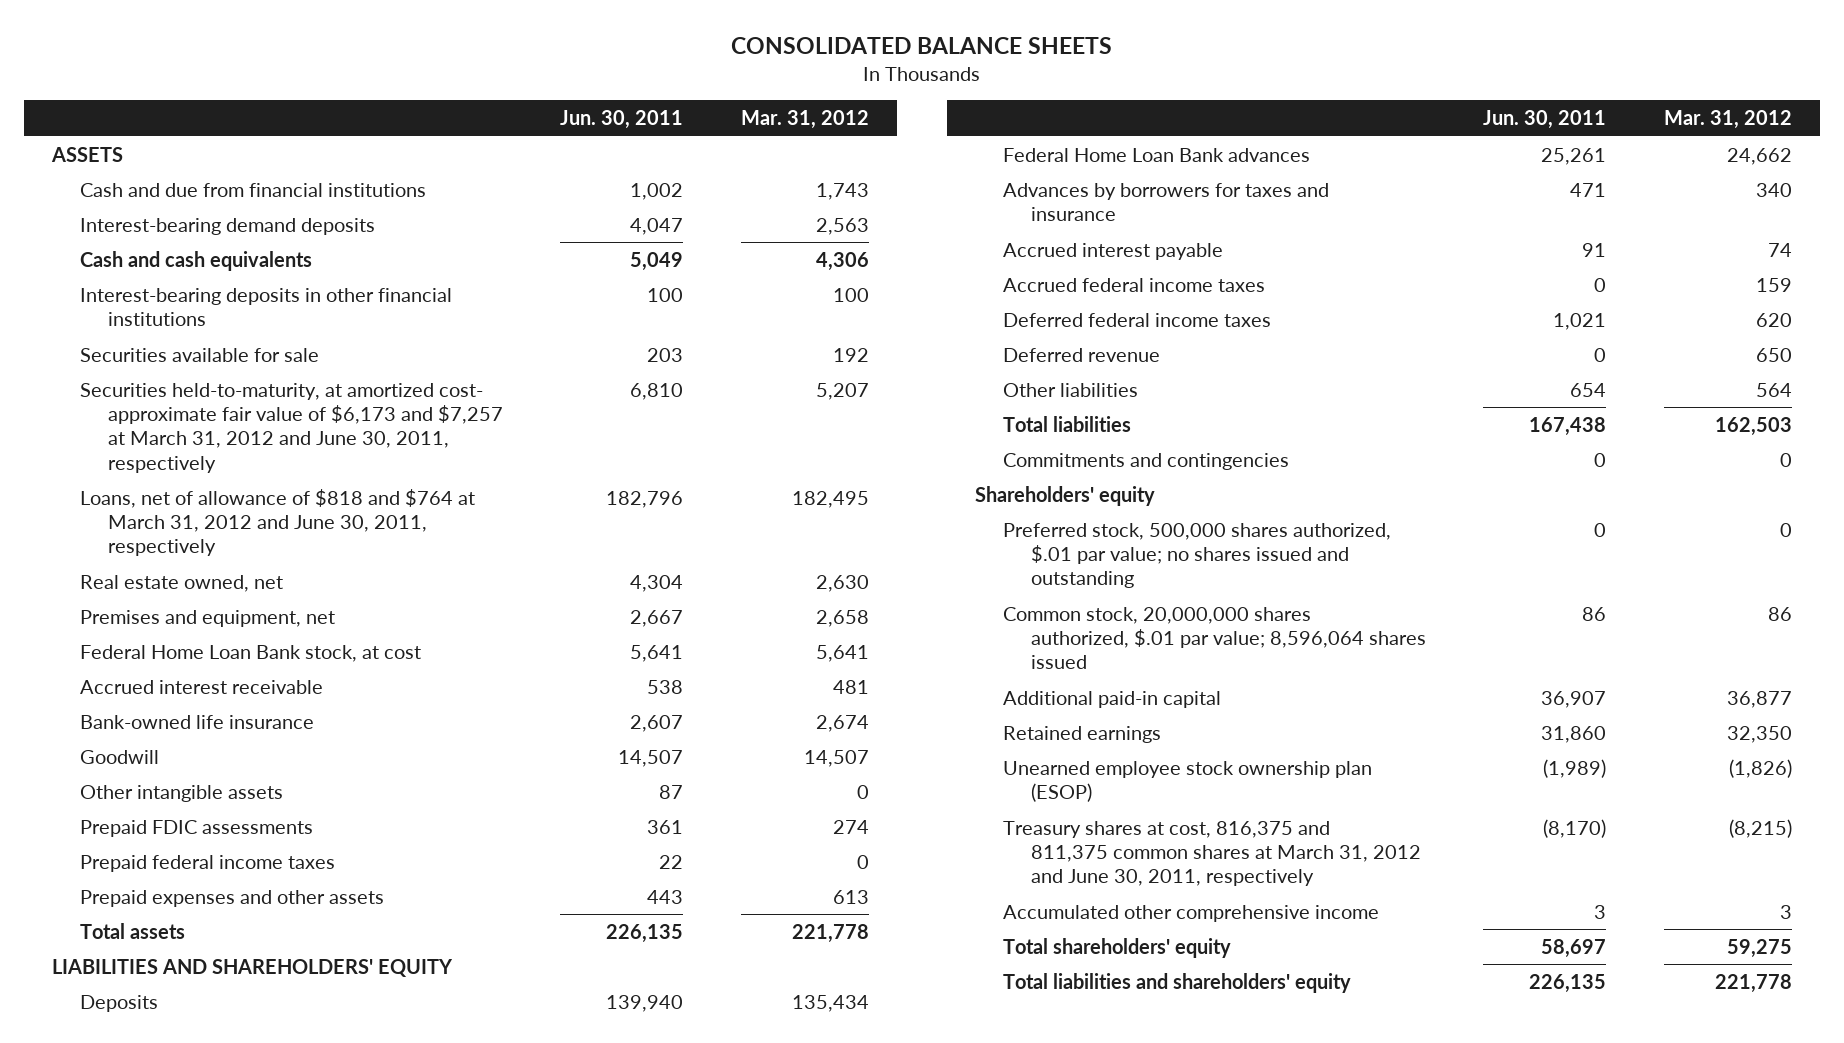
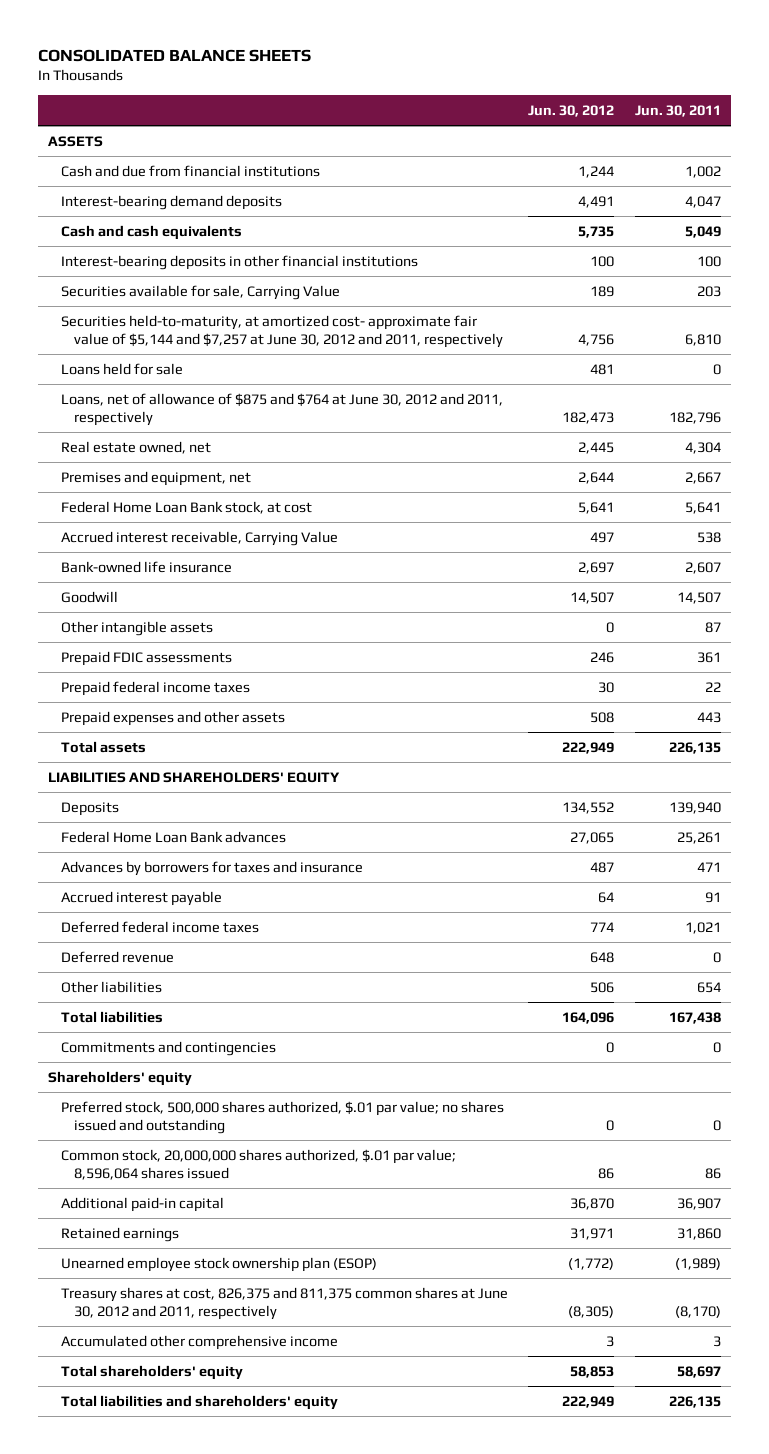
[740,110,869,130] Mar. 31, 2012 -> none
none -> [528,104,615,117] Jun. 30, 2012
[80,347,320,362] Securities available for sale -> [61,284,341,300] Securities available for sale, Carrying Value
[80,382,504,473] Securities held-to-maturity, at amortized cost- approximate fair value of $6,173 and $7,257 at March 31, 2012 and June 30, 2011, respectively -> [61,314,504,348] Securities held-to-maturity, at amortized cost- approximate fair value of $5,144 and $7,257 at June 30, 2012 and 2011, respectively
none -> [61,362,184,375] Loans held for sale
[80,488,476,557] Loans, net of allowance of $818 and $764 at March 31, 2012 and June 30, 2011, respectively -> [61,392,504,426] Loans, net of allowance of $875 and $764 at June 30, 2012 and 2011, respectively
[80,679,324,694] Accrued interest receivable -> [61,530,339,546] Accrued interest receivable, Carrying Value
[1003,277,1266,292] Accrued federal income taxes -> none
[1003,820,1421,887] Treasury shares at cost, 816,375 and 811,375 common shares at March 31, 2012 and June 30, 2011, respectively -> [61,1286,509,1320] Treasury shares at cost, 826,375 and 811,375 common shares at June 30, 2012 and 2011, respectively

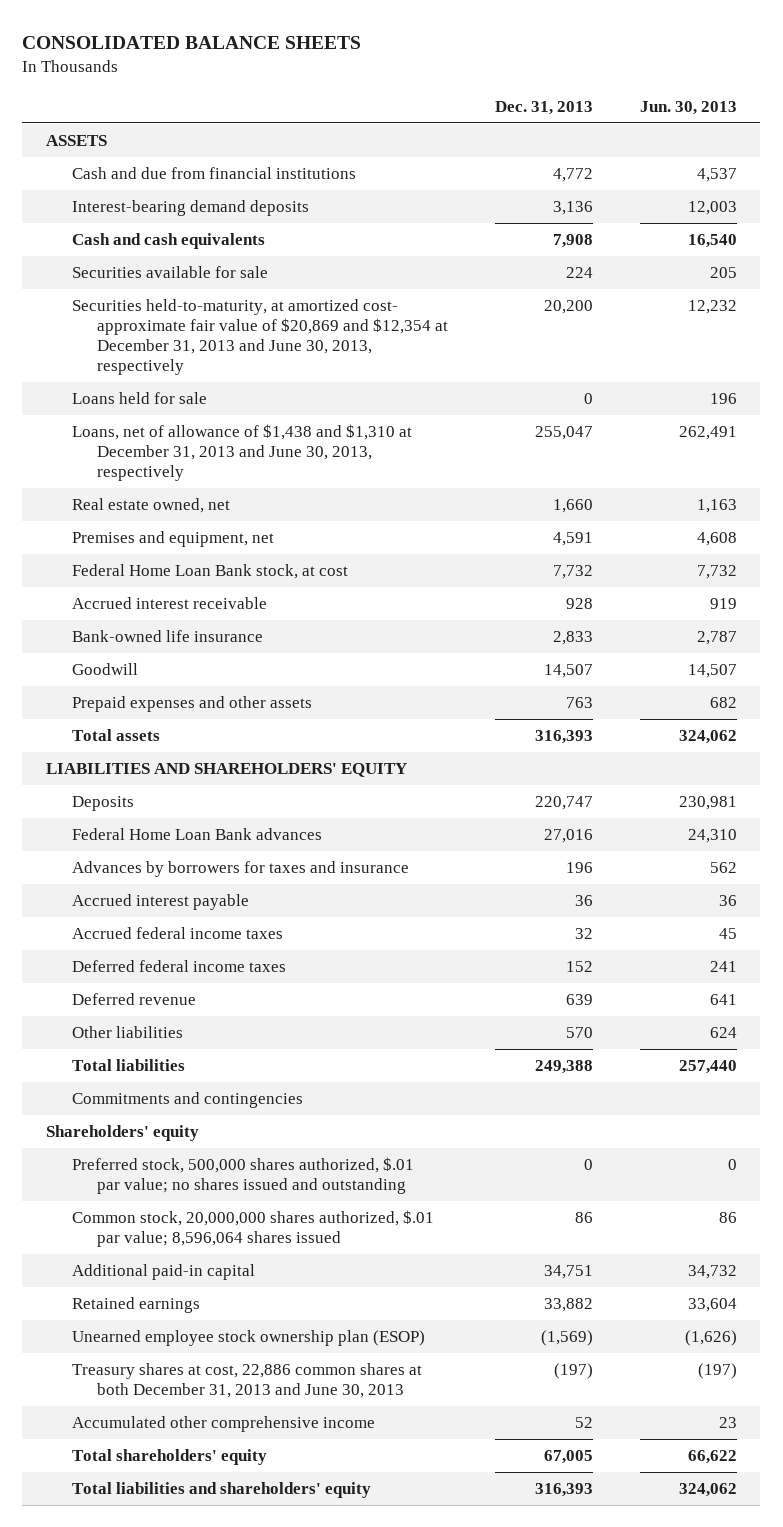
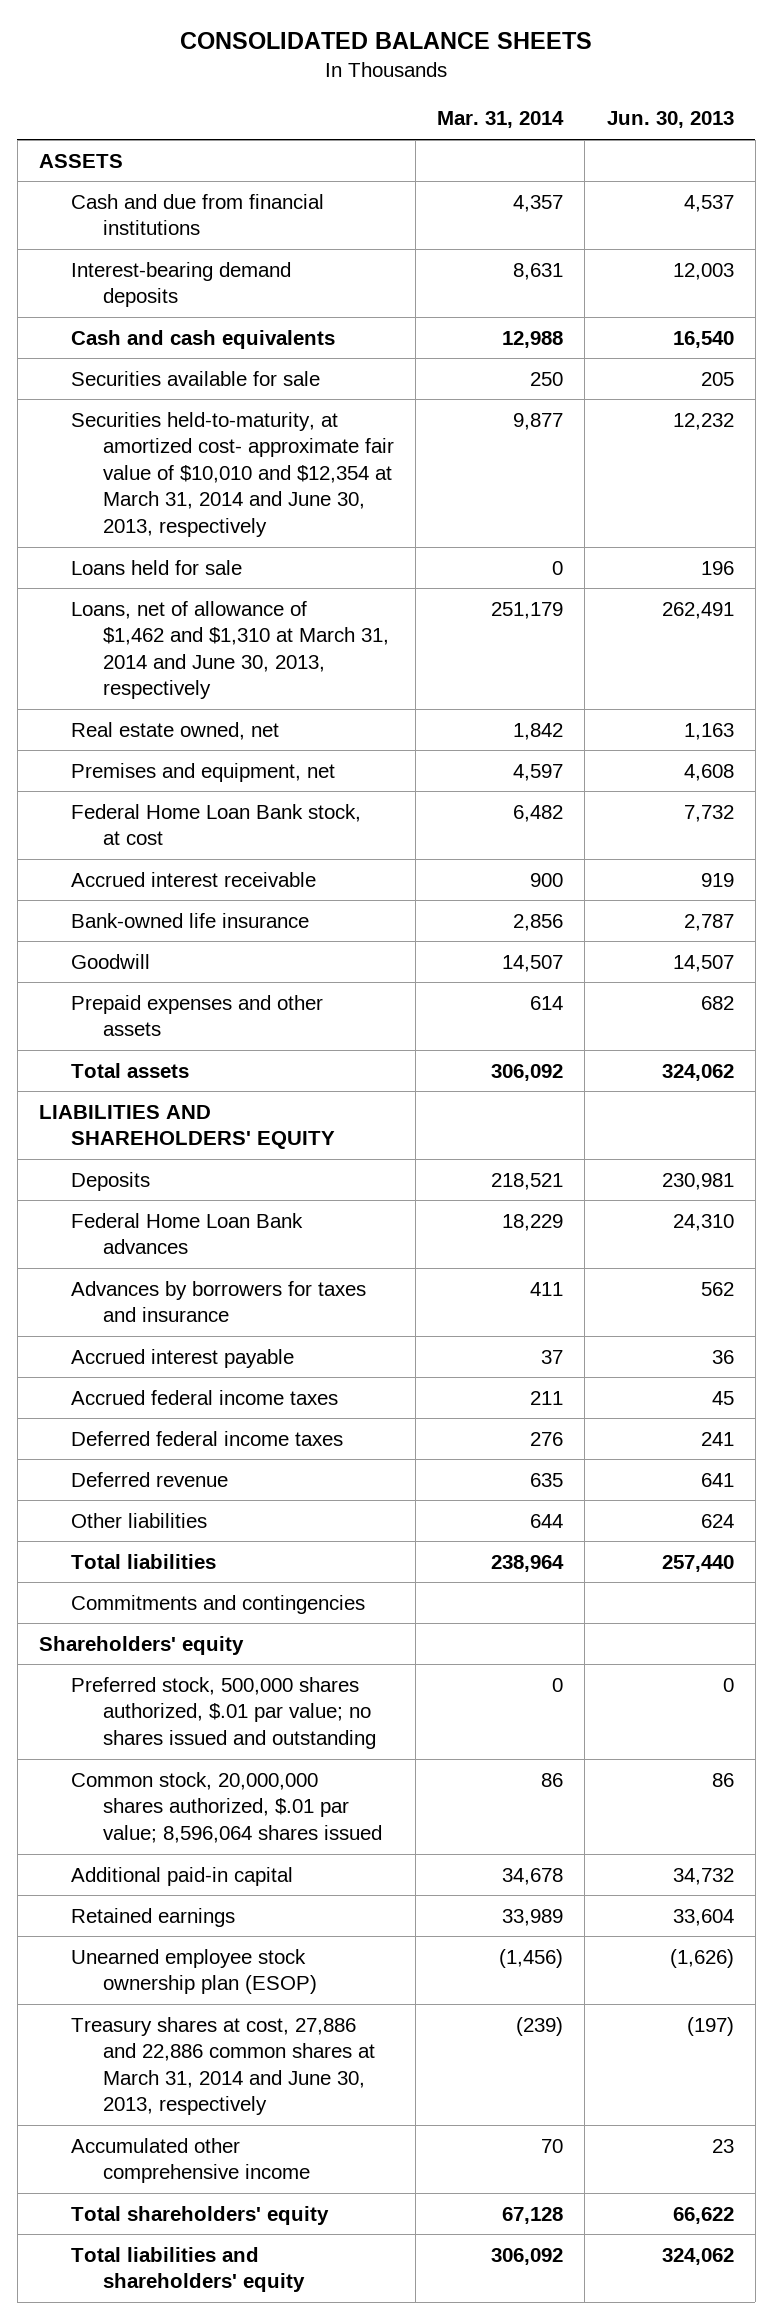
[495,100,594,115] Dec. 31, 2013 -> none
none -> [437,111,565,129] Mar. 31, 2014
[71,299,449,375] Securities held-to-maturity, at amortized cost- approximate fair value of $20,869 and $12,354 at December 31, 2013 and June 30, 2013, respectively -> [70,411,394,537] Securities held-to-maturity, at amortized cost- approximate fair value of $10,010 and $12,354 at March 31, 2014 and June 30, 2013, respectively
[71,424,412,482] Loans, net of allowance of $1,438 and $1,310 at December 31, 2013 and June 30, 2013, respectively -> [70,600,389,700] Loans, net of allowance of $1,462 and $1,310 at March 31, 2014 and June 30, 2013, respectively
[71,1363,422,1399] Treasury shares at cost, 22,886 common shares at both December 31, 2013 and June 30, 2013 -> [70,2016,375,2116] Treasury shares at cost, 27,886 and 22,886 common shares at March 31, 2014 and June 30, 2013, respectively

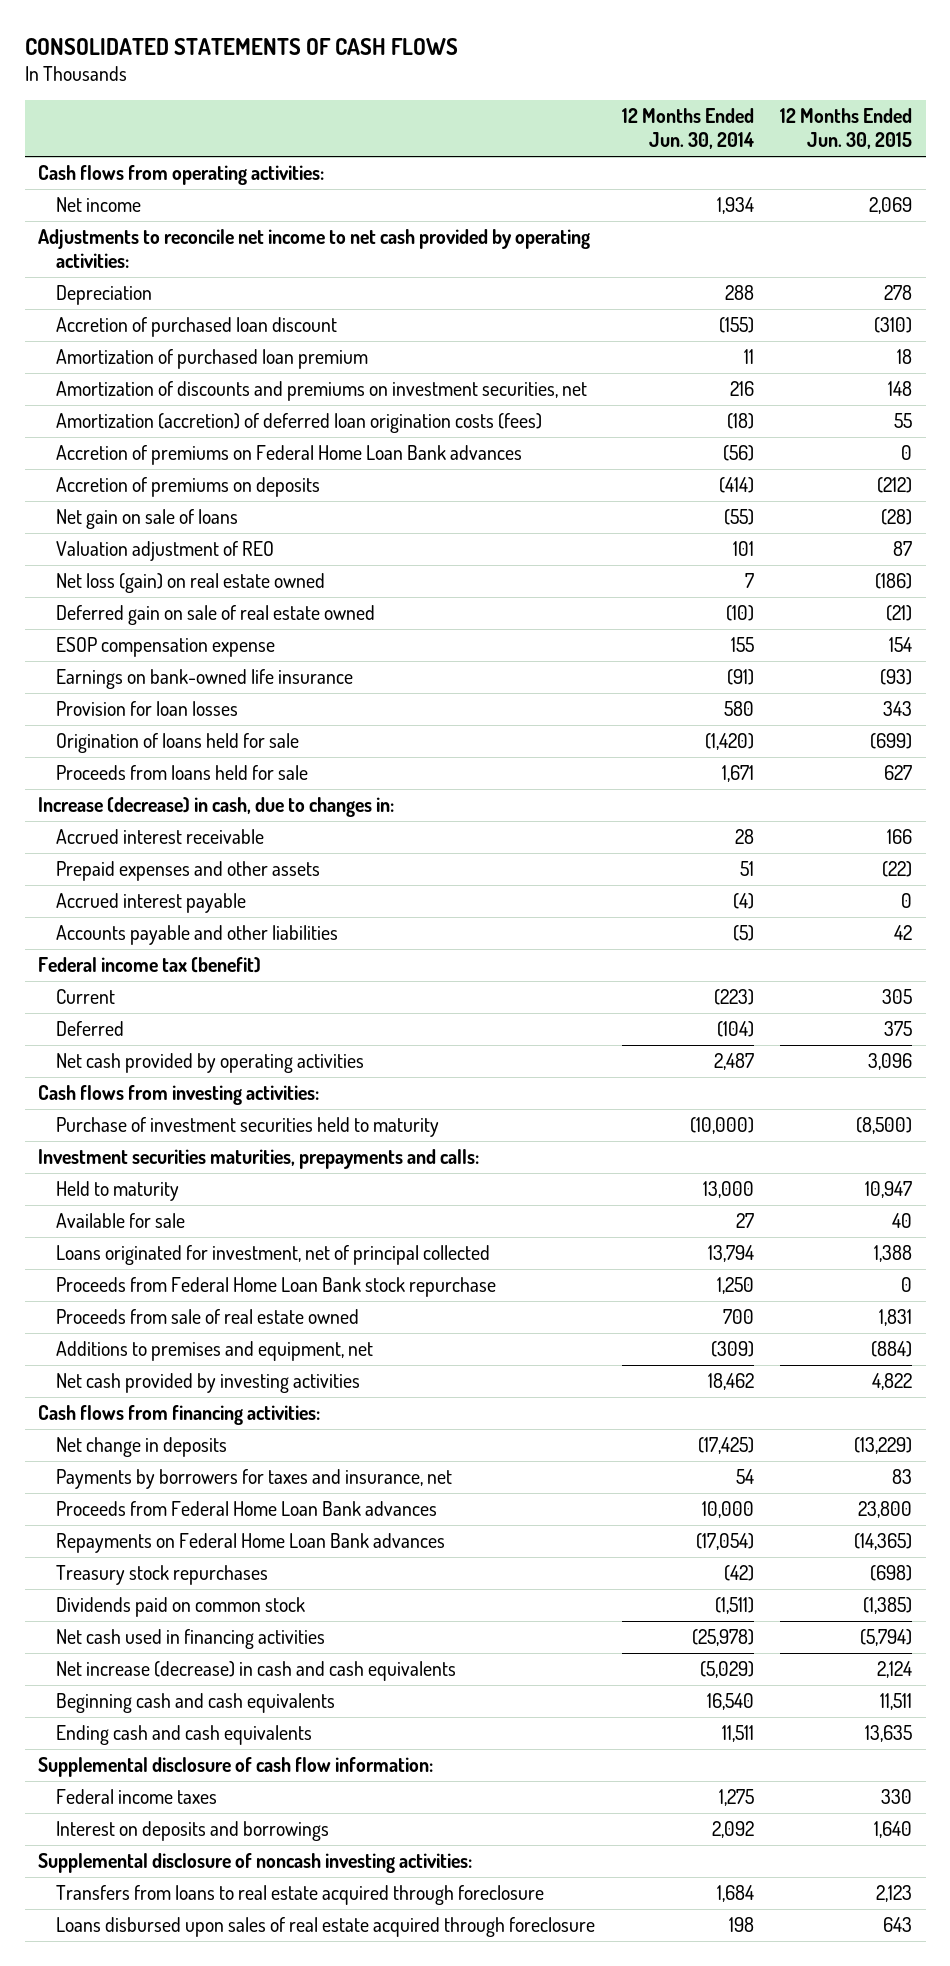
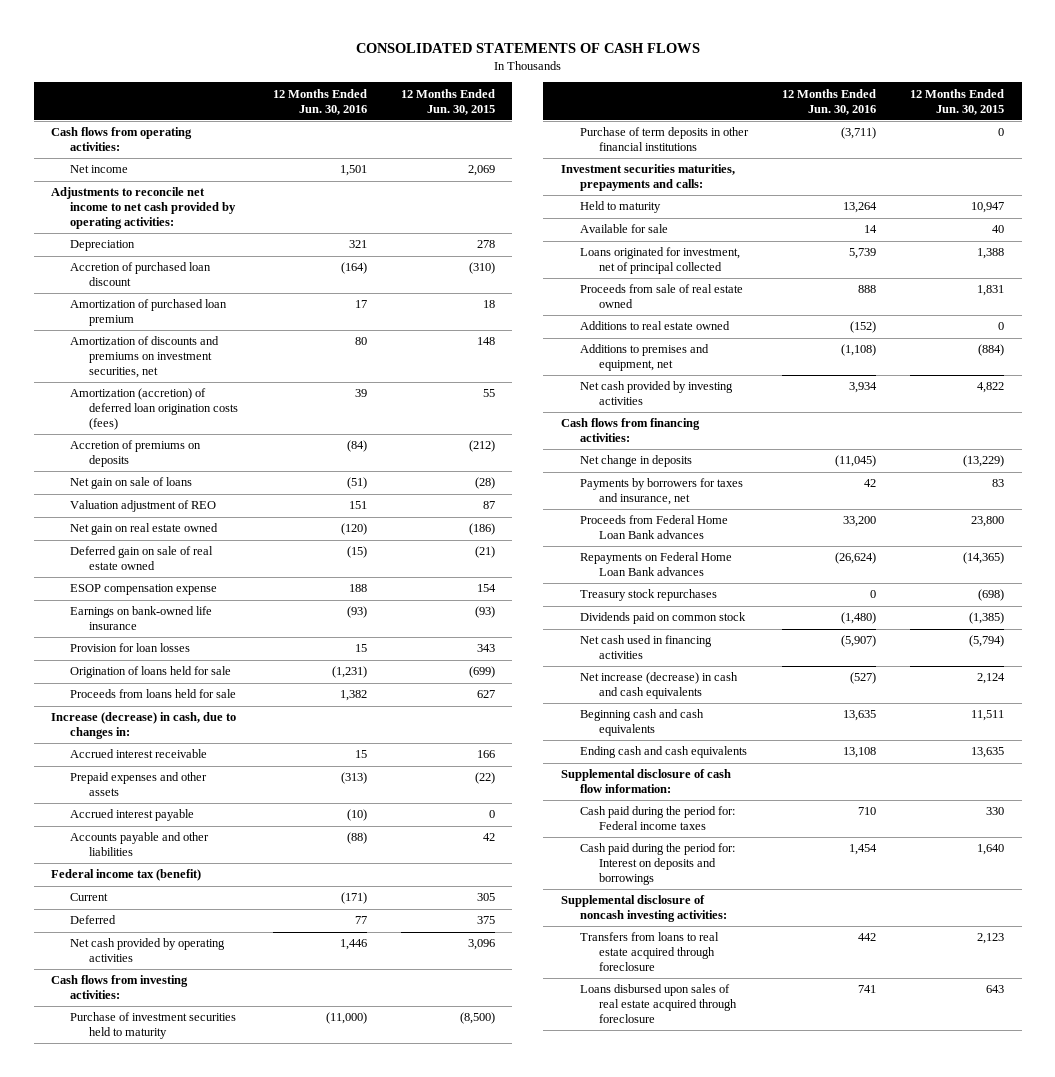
[621,108,754,150] 12 Months Ended Jun. 30, 2014 -> none
none -> [272,88,367,115] 12 Months Ended Jun. 30, 2016
[55,444,522,465] Accretion of premiums on Federal Home Loan Bank advances -> none
[55,572,325,593] Net loss (gain) on real estate owned -> [70,523,219,536] Net gain on real estate owned
none -> [579,127,749,152] Purchase of term deposits in other financial institutions
[55,1276,496,1297] Proceeds from Federal Home Loan Bank stock repurchase -> none
none -> [579,321,730,331] Additions to real estate owned
[55,1788,217,1804] Federal income taxes -> [579,806,735,831] Cash paid during the period for: Federal income taxes
[55,1820,329,1841] Interest on deposits and borrowings -> [579,843,735,885] Cash paid during the period for: Interest on deposits and borrowings

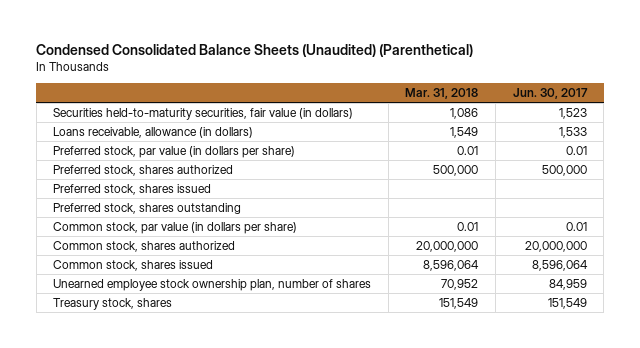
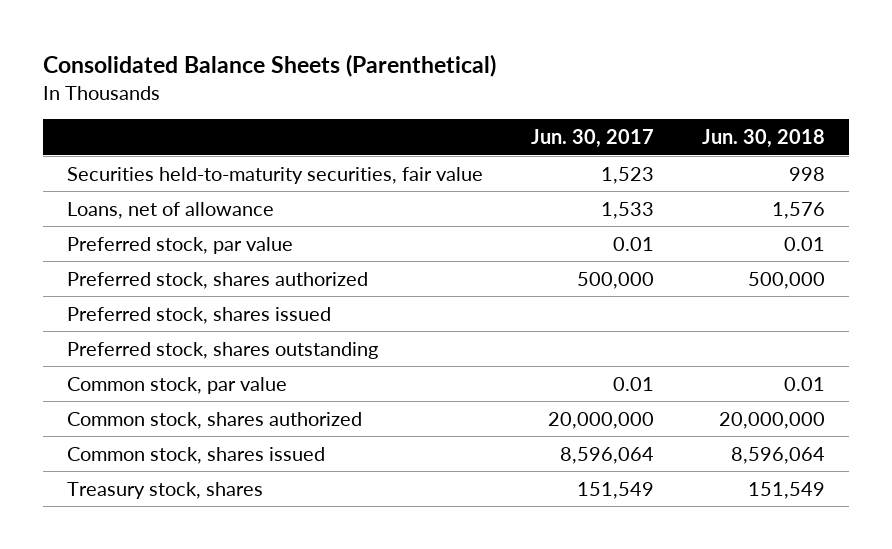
[36,43,474,57] Condensed Consolidated Balance Sheets (Unaudited) (Parenthetical) -> [42,54,496,78] Consolidated Balance Sheets (Parenthetical)
[405,88,479,100] Mar. 31, 2018 -> none
none -> [701,129,825,149] Jun. 30, 2018
[53,108,354,121] Securities held-to-maturity securities, fair value (in dollars) -> [66,166,483,184] Securities held-to-maturity securities, fair value
[53,127,254,139] Loans receivable, allowance (in dollars) -> [66,201,274,219] Loans, net of allowance
[53,146,296,159] Preferred stock, par value (in dollars per share) -> [66,236,293,254] Preferred stock, par value
[53,222,298,235] Common stock, par value (in dollars per share) -> [66,376,287,394] Common stock, par value
[53,279,372,292] Unearned employee stock ownership plan, number of shares -> none

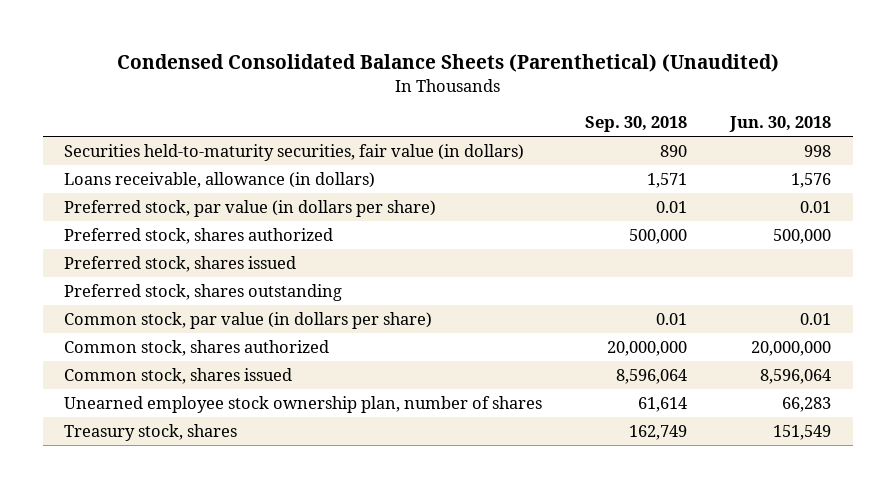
[42,54,496,78] Consolidated Balance Sheets (Parenthetical) -> [116,53,779,72] Condensed Consolidated Balance Sheets (Parenthetical) (Unaudited)
[530,129,654,149] Jun. 30, 2017 -> none
none -> [585,116,688,133] Sep. 30, 2018
[66,166,483,184] Securities held-to-maturity securities, fair value -> [64,143,525,161] Securities held-to-maturity securities, fair value (in dollars)
[66,201,274,219] Loans, net of allowance -> [64,171,376,188] Loans receivable, allowance (in dollars)
[66,236,293,254] Preferred stock, par value -> [64,199,437,217] Preferred stock, par value (in dollars per share)
[66,376,287,394] Common stock, par value -> [64,311,433,329] Common stock, par value (in dollars per share)
none -> [64,395,543,413] Unearned employee stock ownership plan, number of shares

